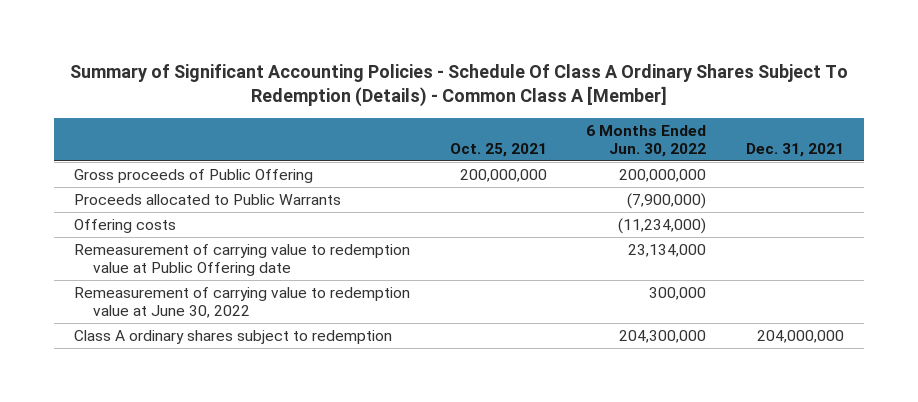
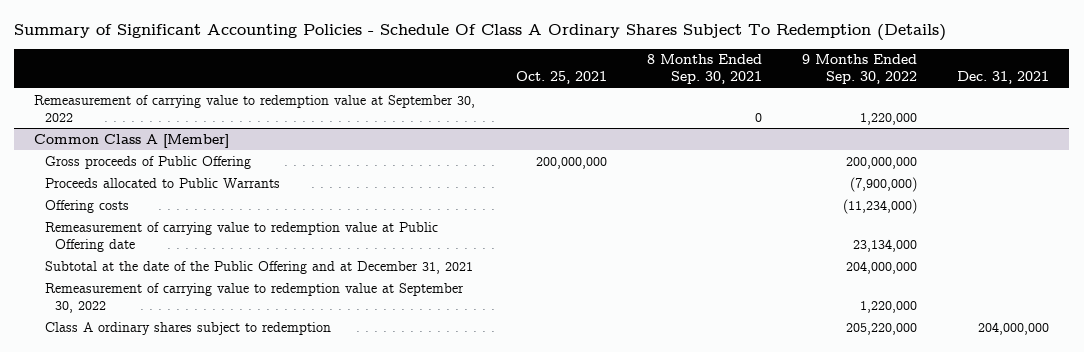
[70,64,849,108] Summary of Significant Accounting Policies - Schedule Of Class A Ordinary Shares Subject To Redemption (Details) - Common Class A [Member] -> [14,24,947,42] Summary of Significant Accounting Policies - Schedule Of Class A Ordinary Shares Subject To Redemption (Details)
[586,124,707,157] 6 Months Ended Jun. 30, 2022 -> none
none -> [646,54,762,85] 8 Months Ended Sep. 30, 2021
none -> [802,54,918,85] 9 Months Ended Sep. 30, 2022
[73,169,313,184] Gross proceeds of Public Offering -> none
[73,194,341,206] Proceeds allocated to Public Warrants -> none
[73,219,176,234] Offering costs -> none
[73,244,410,277] Remeasurement of carrying value to redemption value at Public Offering date -> none
[73,330,392,345] Class A ordinary shares subject to redemption -> none
[73,287,410,319] Remeasurement of carrying value to redemption value at June 30, 2022 -> [34,94,476,122] Remeasurement of carrying value to redemption value at September 30, 2022
none -> [34,133,230,148] Common Class A [Member]
none -> [44,155,251,169] Gross proceeds of Public Offering
none -> [44,177,280,188] Proceeds allocated to Public Warrants
none -> [44,199,129,213] Offering costs
none -> [44,221,438,252] Remeasurement of carrying value to redemption value at Public Offering date
none -> [44,260,473,274] Subtotal at the date of the Public Offering and at December 31, 2021
none -> [44,282,464,313] Remeasurement of carrying value to redemption value at September 30, 2022
none -> [44,321,331,335] Class A ordinary shares subject to redemption

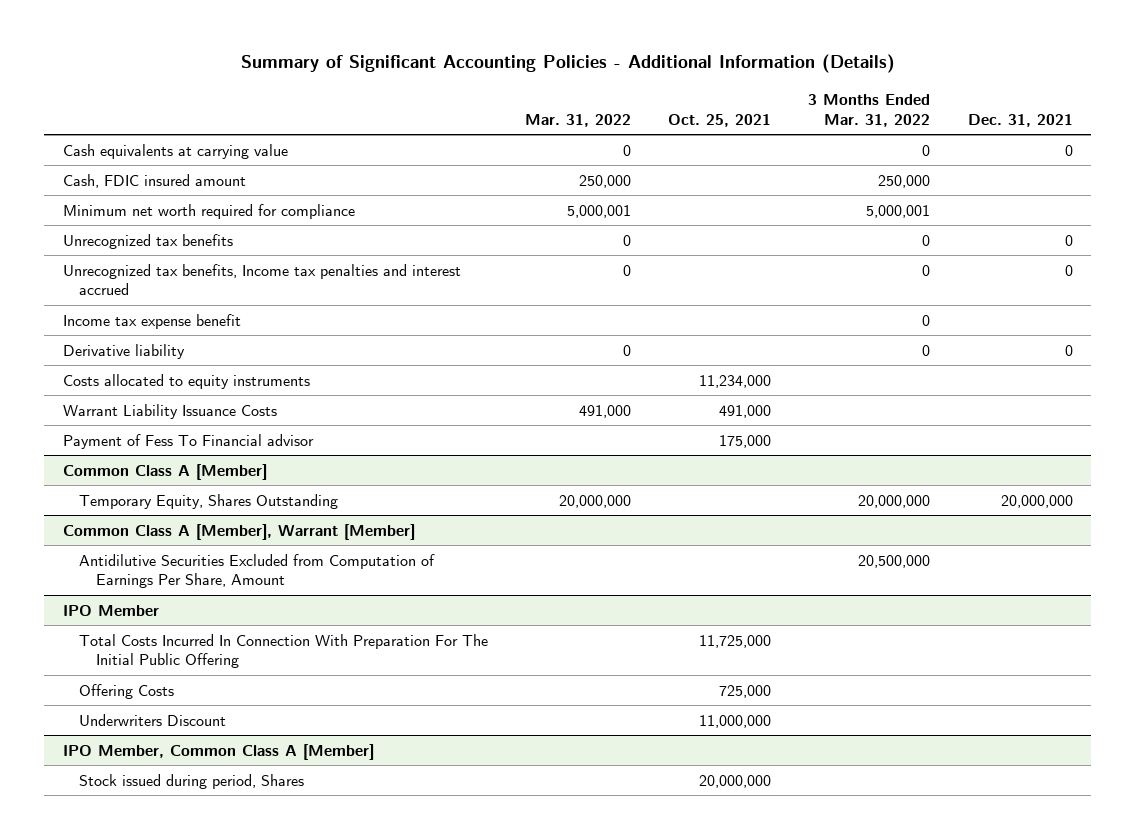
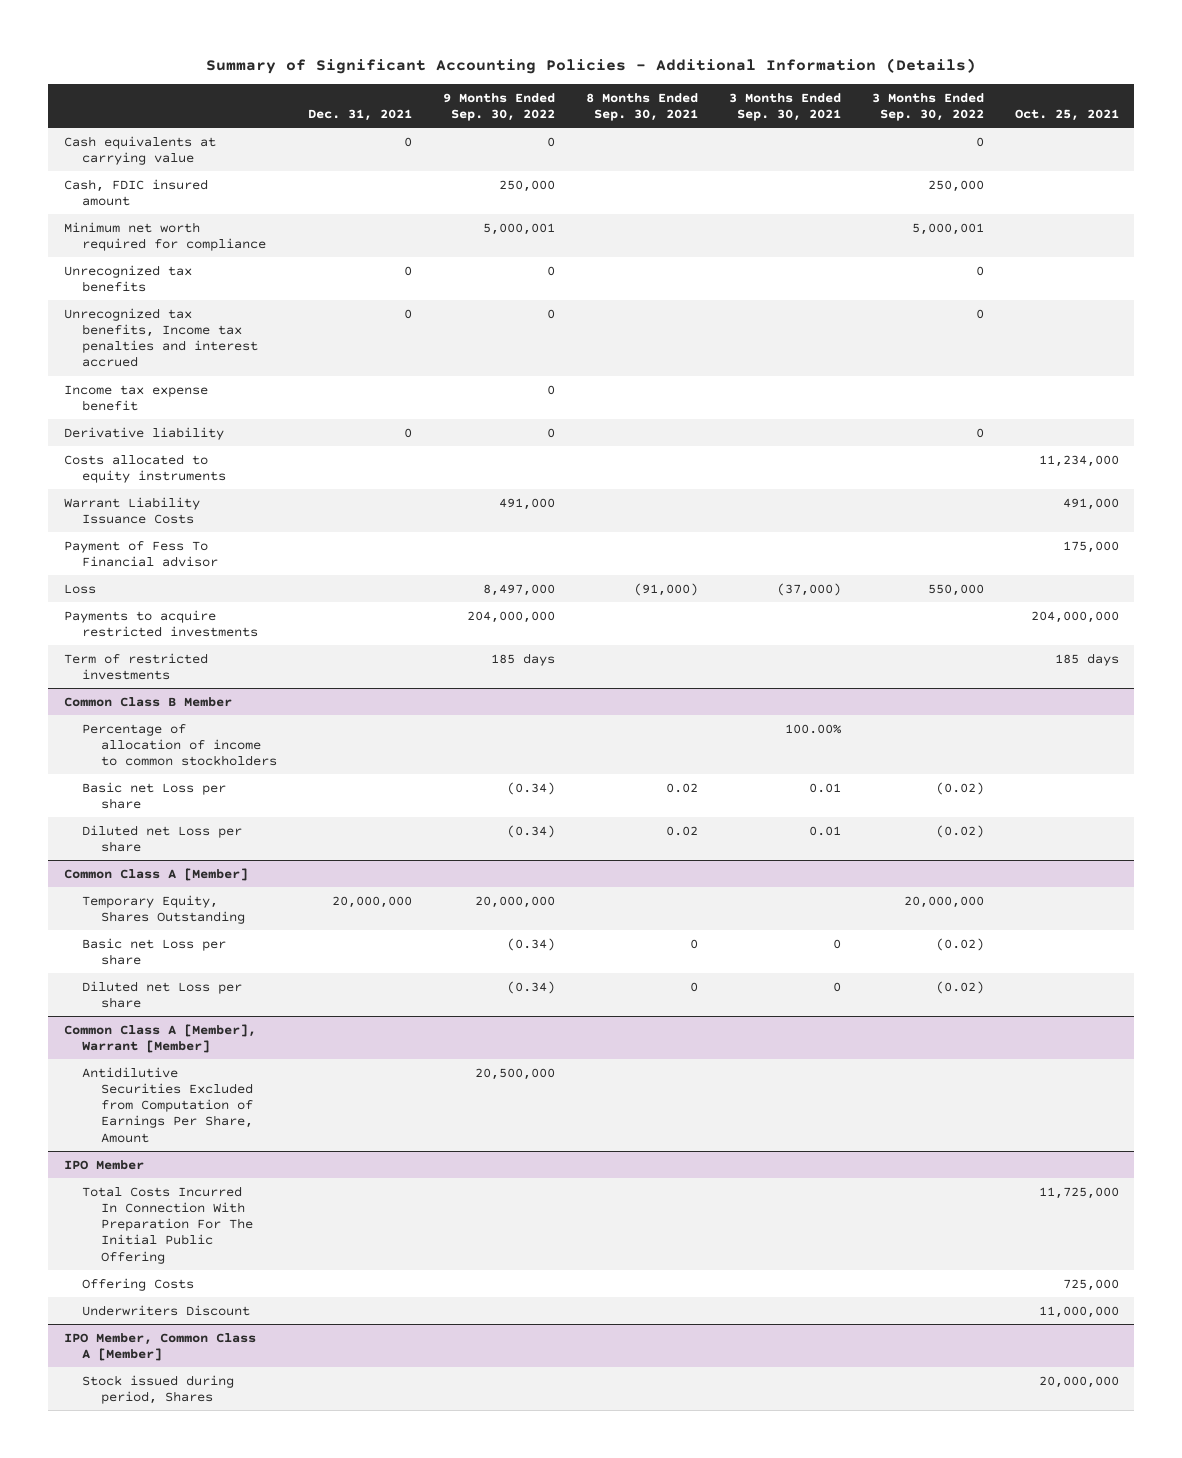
[525,113,632,127] Mar. 31, 2022 -> none
[808,93,931,127] 3 Months Ended Mar. 31, 2022 -> none
none -> [442,92,555,122] 9 Months Ended Sep. 30, 2022
none -> [585,92,698,122] 8 Months Ended Sep. 30, 2021
none -> [728,92,841,122] 3 Months Ended Sep. 30, 2021
none -> [871,92,984,122] 3 Months Ended Sep. 30, 2022
none -> [63,583,96,594] Loss
none -> [63,609,259,637] Payments to acquire restricted investments
none -> [63,652,208,680] Term of restricted investments
none -> [63,696,232,707] Common Class B Member
none -> [82,723,277,767] Percentage of allocation of income to common stockholders
none -> [82,781,227,809] Basic net Loss per share
none -> [82,824,243,852] Diluted net Loss per share
none -> [82,937,227,965] Basic net Loss per share
none -> [82,980,243,1008] Diluted net Loss per share

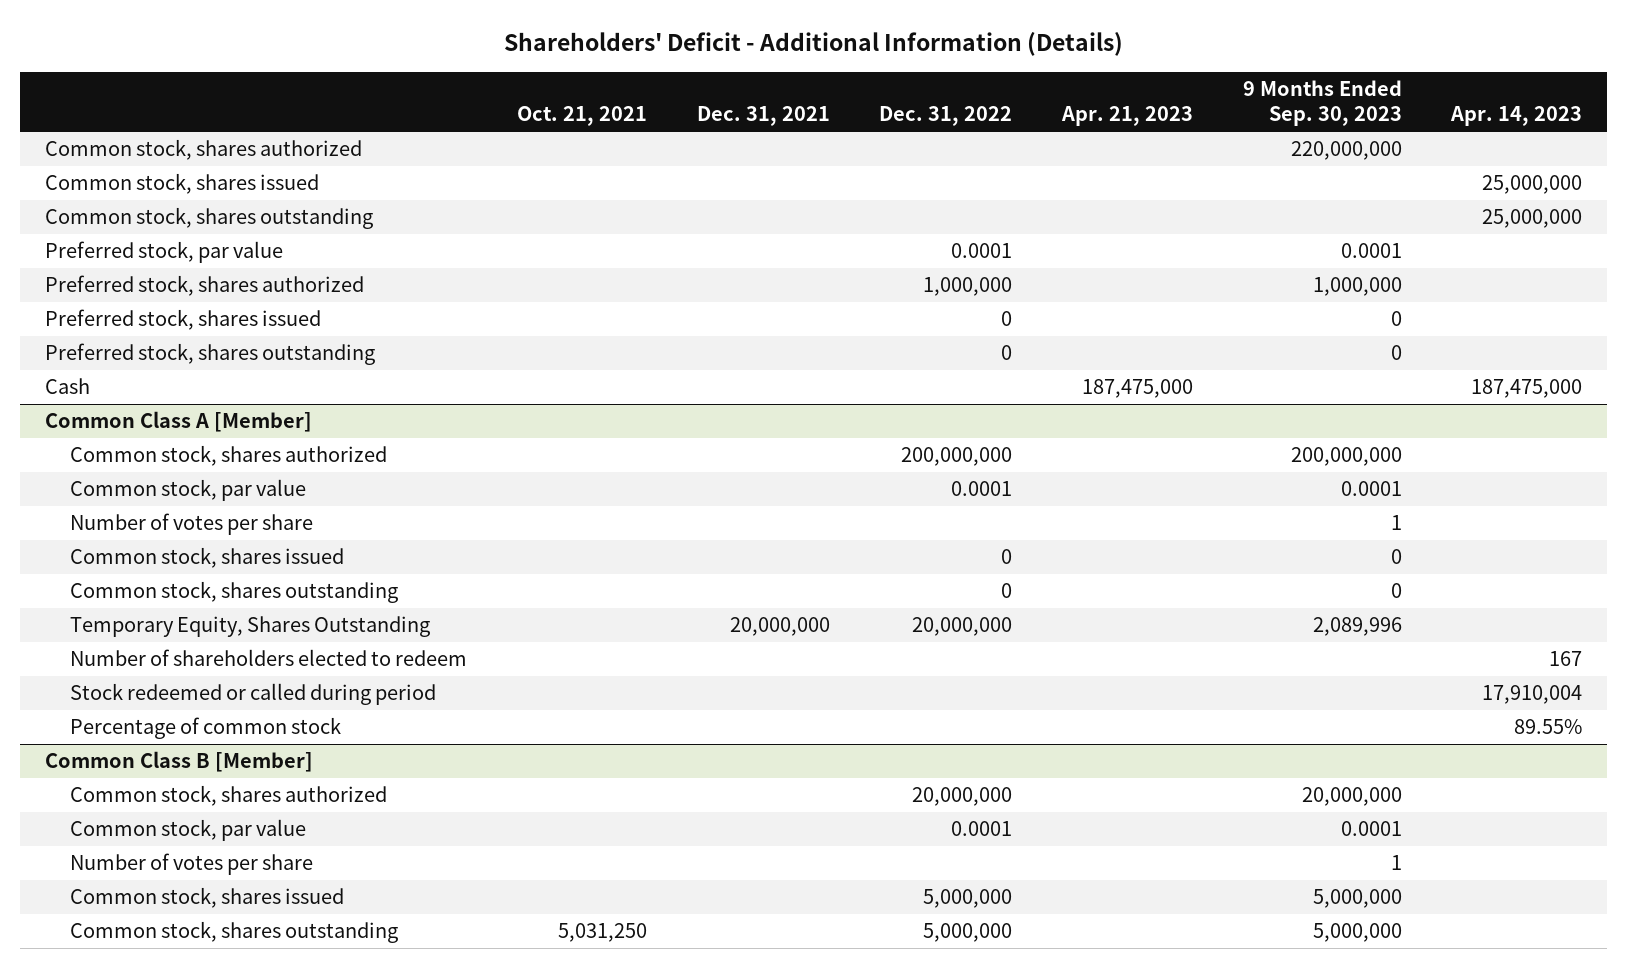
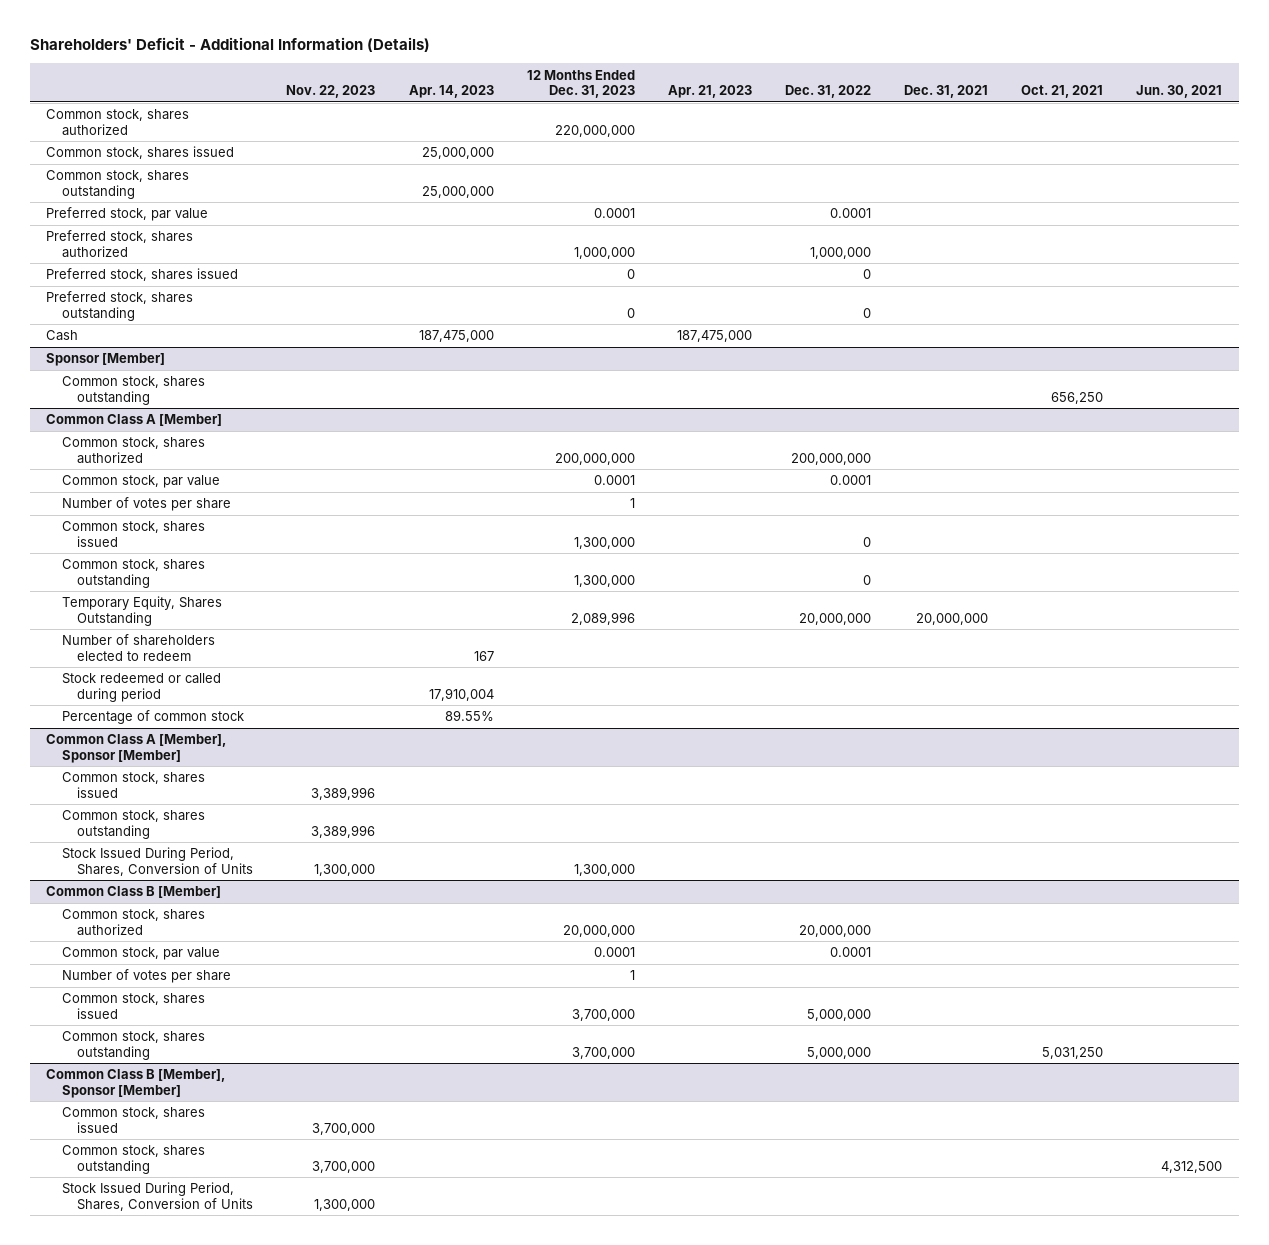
[1242,79,1402,127] 9 Months Ended Sep. 30, 2023 -> none
none -> [286,84,376,98] Nov. 22, 2023
none -> [526,69,635,98] 12 Months Ended Dec. 31, 2023
none -> [1136,84,1223,98] Jun. 30, 2021
none -> [46,353,166,367] Sponsor [Member]
none -> [61,376,205,405] Common stock, shares outstanding
none -> [46,734,227,763] Common Class A [Member], Sponsor [Member]
none -> [61,772,205,798] Common stock, shares issued
none -> [61,810,205,839] Common stock, shares outstanding
none -> [61,847,254,876] Stock Issued During Period, Shares, Conversion of Units
none -> [46,1069,226,1098] Common Class B [Member], Sponsor [Member]
none -> [61,1107,205,1133] Common stock, shares issued
none -> [61,1145,205,1174] Common stock, shares outstanding
none -> [61,1182,254,1211] Stock Issued During Period, Shares, Conversion of Units

